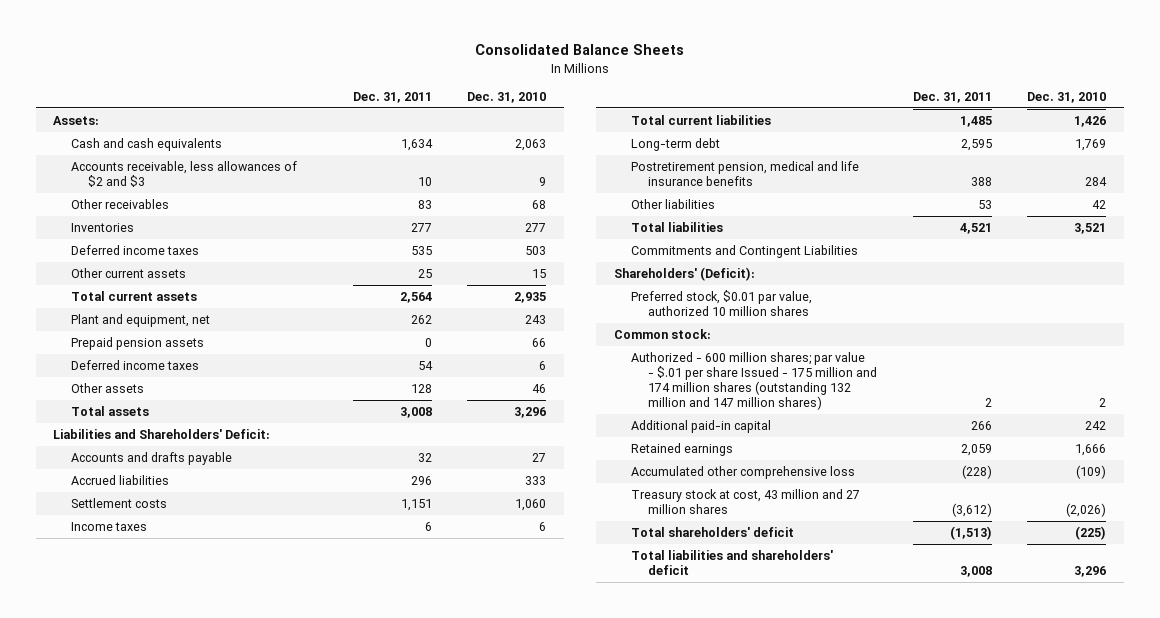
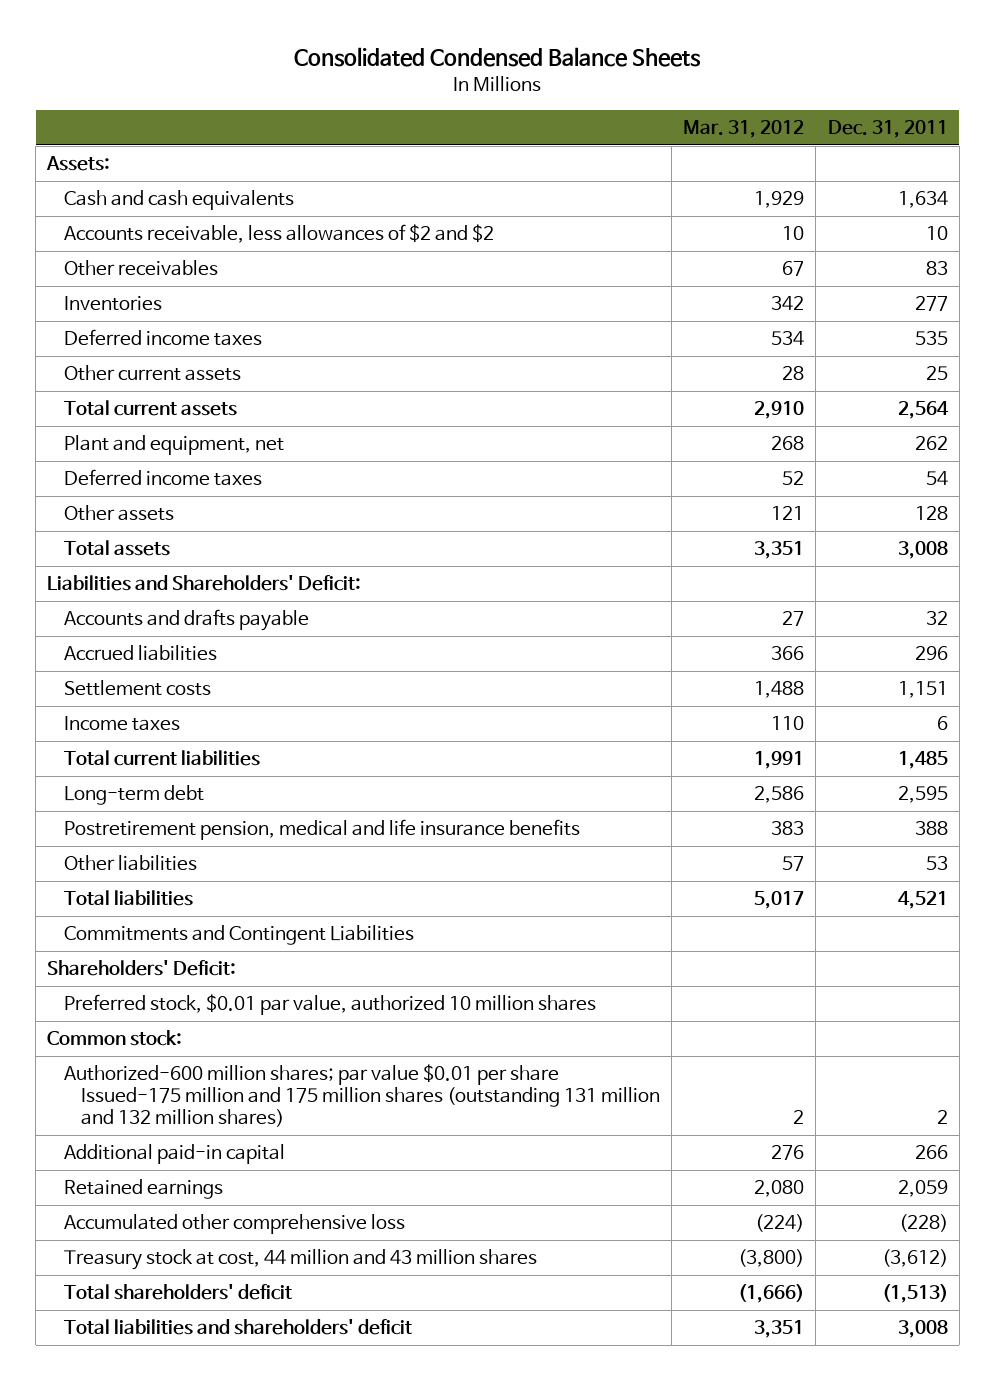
[474,44,684,56] Consolidated Balance Sheets -> [294,47,702,68] Consolidated Condensed Balance Sheets
[467,92,547,104] Dec. 31, 2010 -> none
none -> [683,120,805,139] Mar. 31, 2012
[70,160,297,187] Accounts receivable, less allowances of $2 and $3 -> [64,224,495,244] Accounts receivable, less allowances of $2 and $2
[70,336,204,350] Prepaid pension assets -> none
[613,266,755,281] Shareholders' (Deficit): -> [47,960,237,977] Shareholders' Deficit:
[631,351,878,410] Authorized - 600 million shares; par value - $.01 per share Issued - 175 million and 174 million shares (outstanding 132 million and 147 million shares) -> [64,1064,661,1128] Authorized-600 million shares; par value $0.01 per share Issued-175 million and 175 million shares (outstanding 131 million and 132 million shares)
[631,488,861,514] Treasury stock at cost, 43 million and 27 million shares -> [64,1249,538,1271] Treasury stock at cost, 44 million and 43 million shares

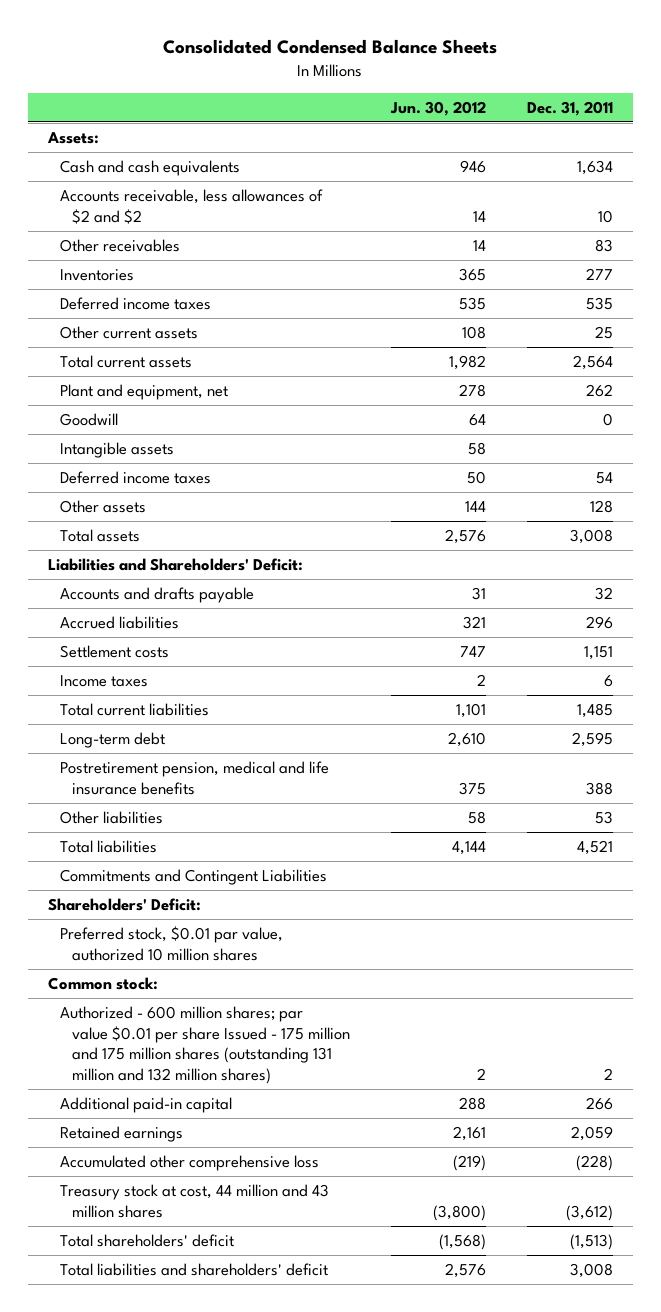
[683,120,805,139] Mar. 31, 2012 -> none
none -> [389,100,486,116] Jun. 30, 2012
none -> [59,413,118,427] Goodwill
none -> [59,442,174,459] Intangible assets
[64,1064,661,1128] Authorized-600 million shares; par value $0.01 per share Issued-175 million and 175 million shares (outstanding 131 million and 132 million shares) -> [59,1006,350,1084] Authorized - 600 million shares; par value $0.01 per share Issued - 175 million and 175 million shares (outstanding 131 million and 132 million shares)

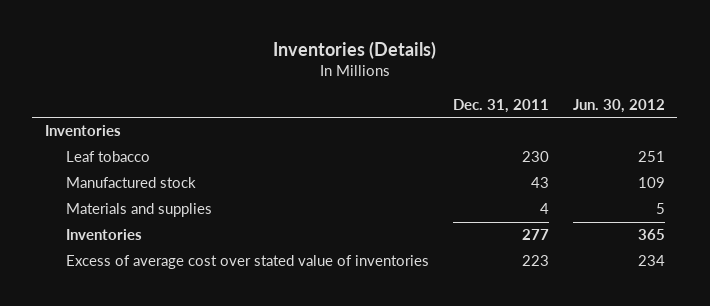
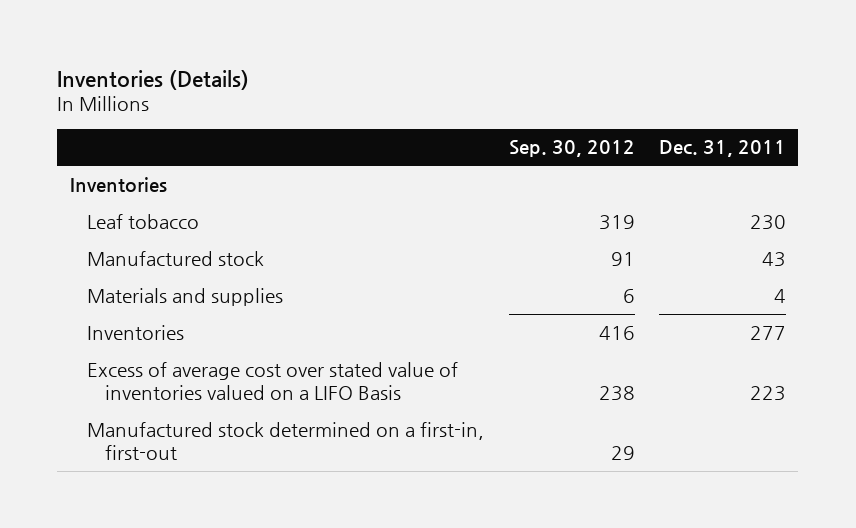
[573,98,666,113] Jun. 30, 2012 -> none
none -> [508,140,635,158] Sep. 30, 2012
[65,255,429,270] Excess of average cost over stated value of inventories -> [87,361,459,400] Excess of average cost over stated value of inventories valued on a LIFO Basis
none -> [87,421,485,460] Manufactured stock determined on a first-in, first-out

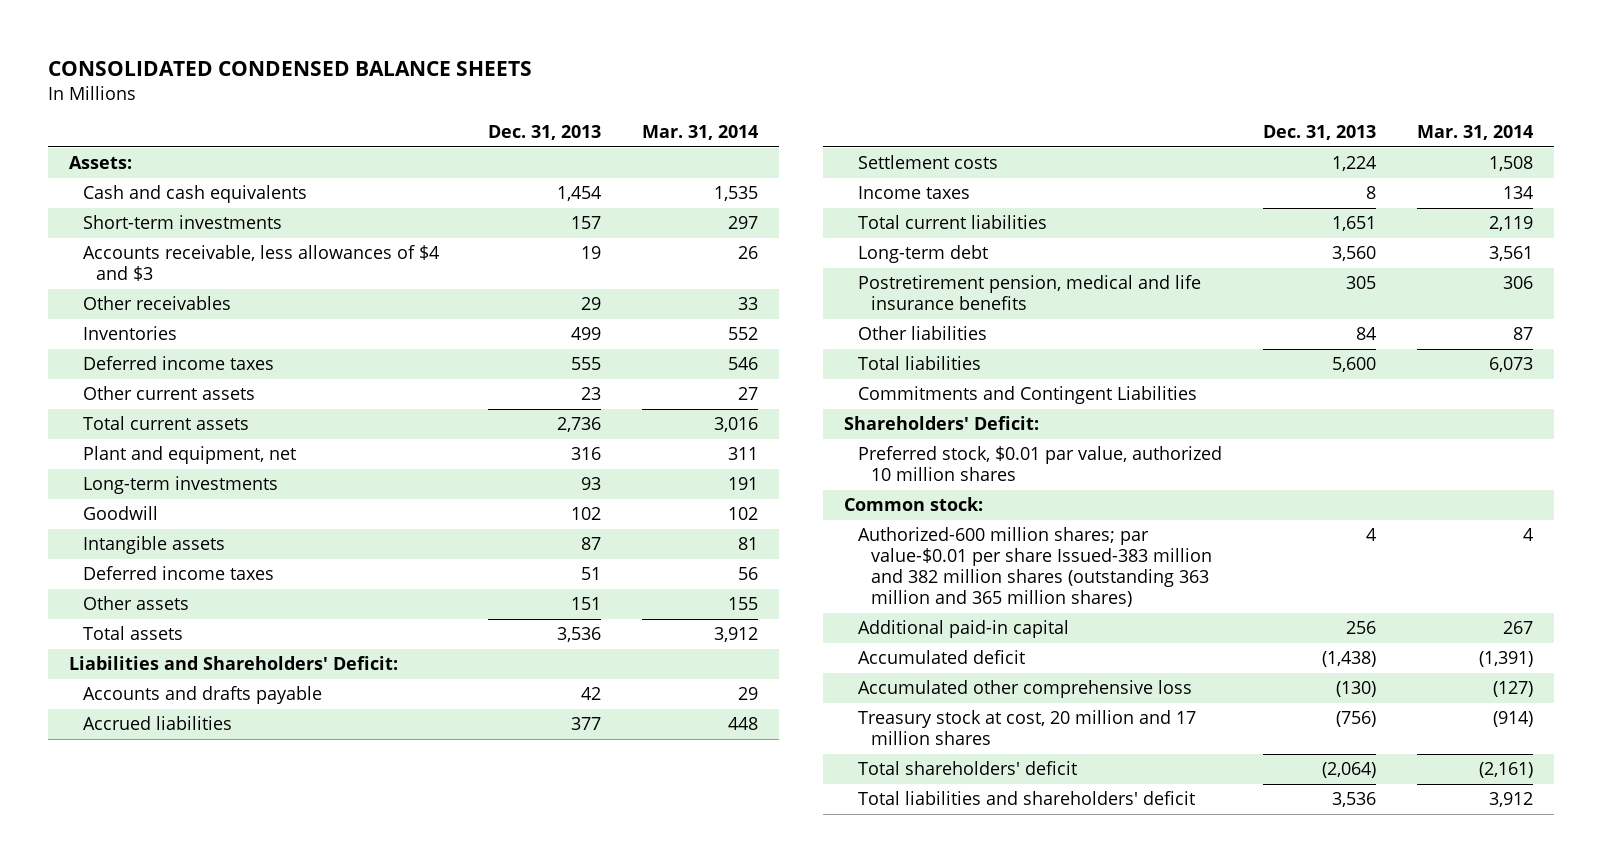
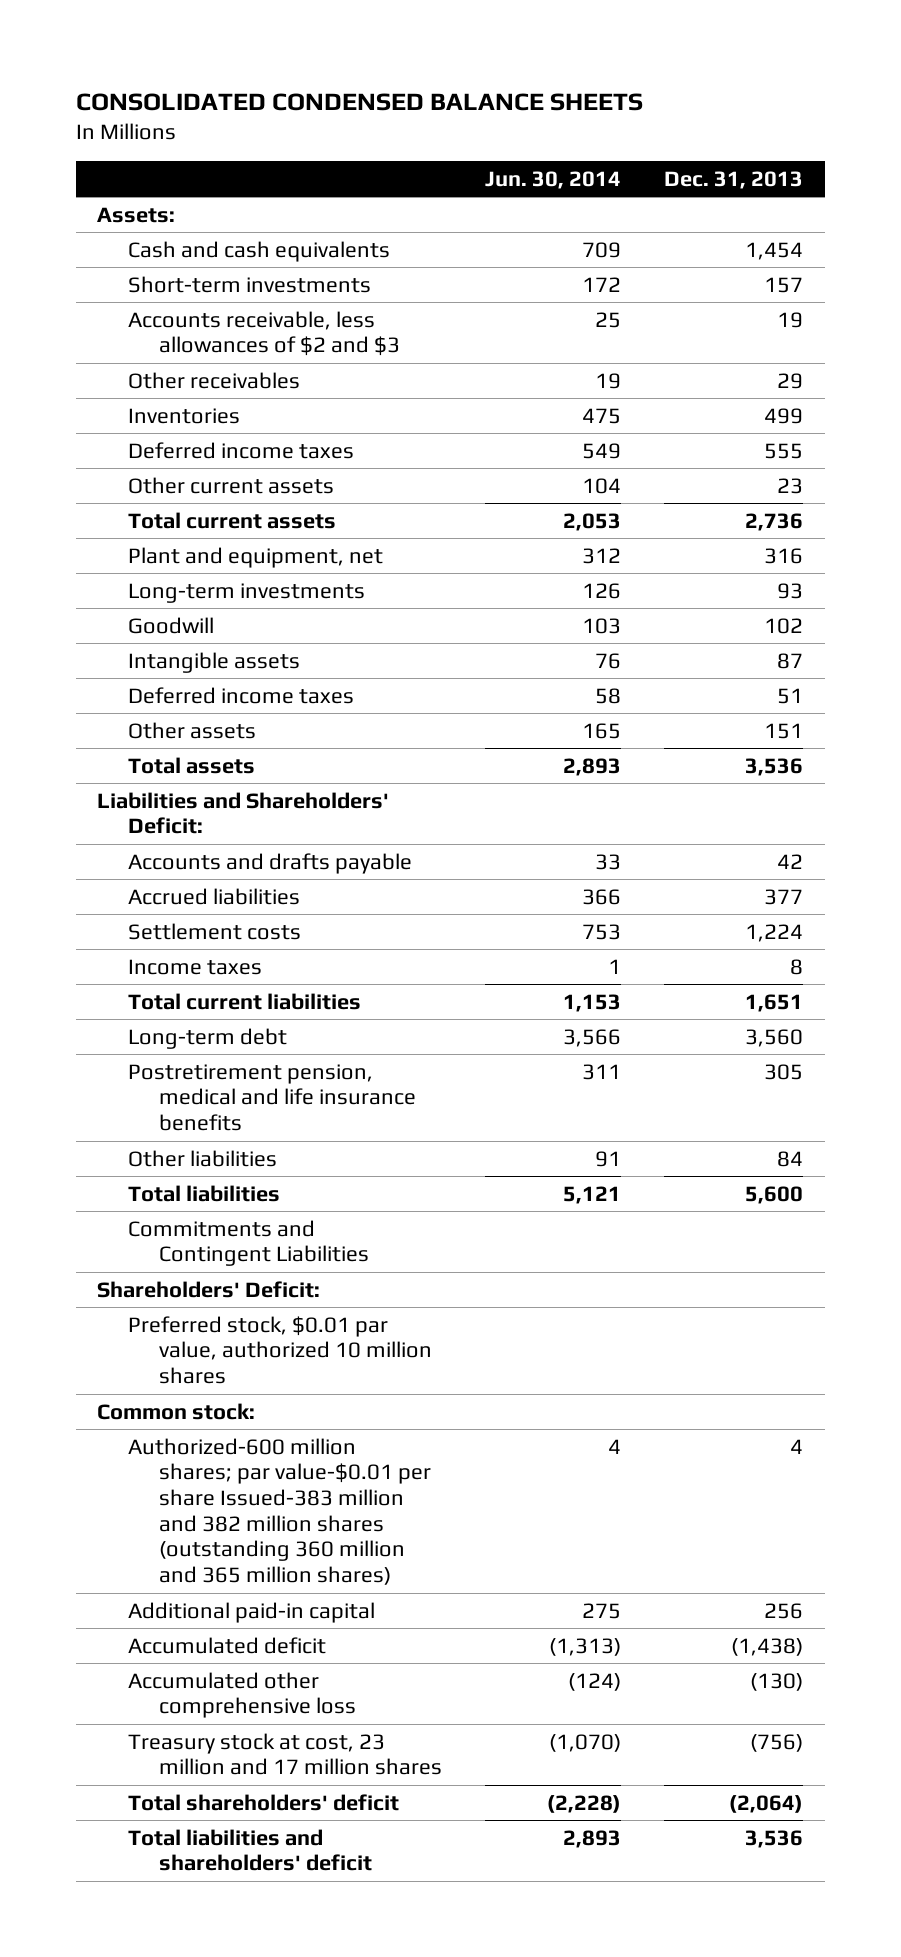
[642,125,759,141] Mar. 31, 2014 -> none
none -> [485,170,622,189] Jun. 30, 2014
[82,245,439,282] Accounts receivable, less allowances of $4 and $3 -> [128,310,401,357] Accounts receivable, less allowances of $2 and $3
[857,527,1213,608] Authorized-600 million shares; par value-$0.01 per share Issued-383 million and 382 million shares (outstanding 363 million and 365 million shares) -> [128,1437,432,1585] Authorized-600 million shares; par value-$0.01 per share Issued-383 million and 382 million shares (outstanding 360 million and 365 million shares)
[857,710,1196,746] Treasury stock at cost, 20 million and 17 million shares -> [128,1732,443,1776] Treasury stock at cost, 23 million and 17 million shares

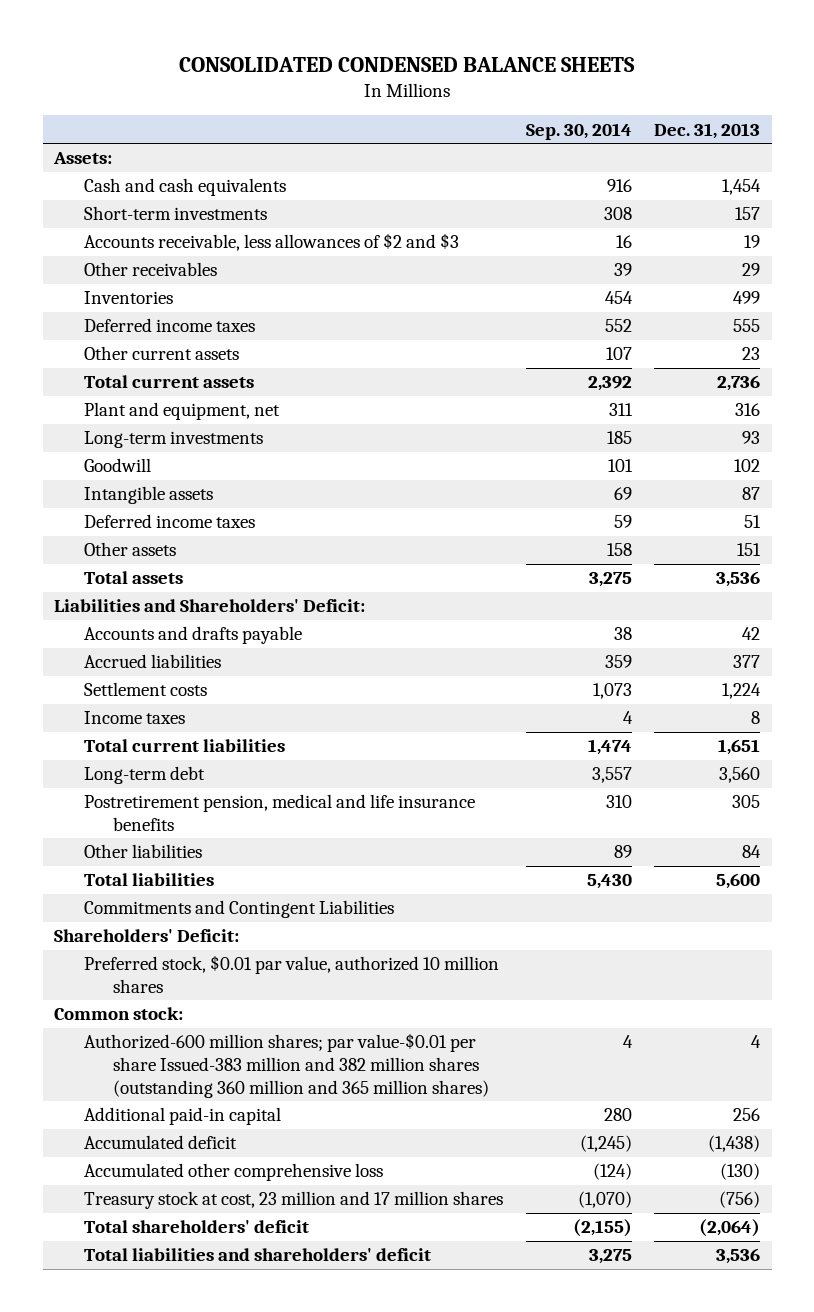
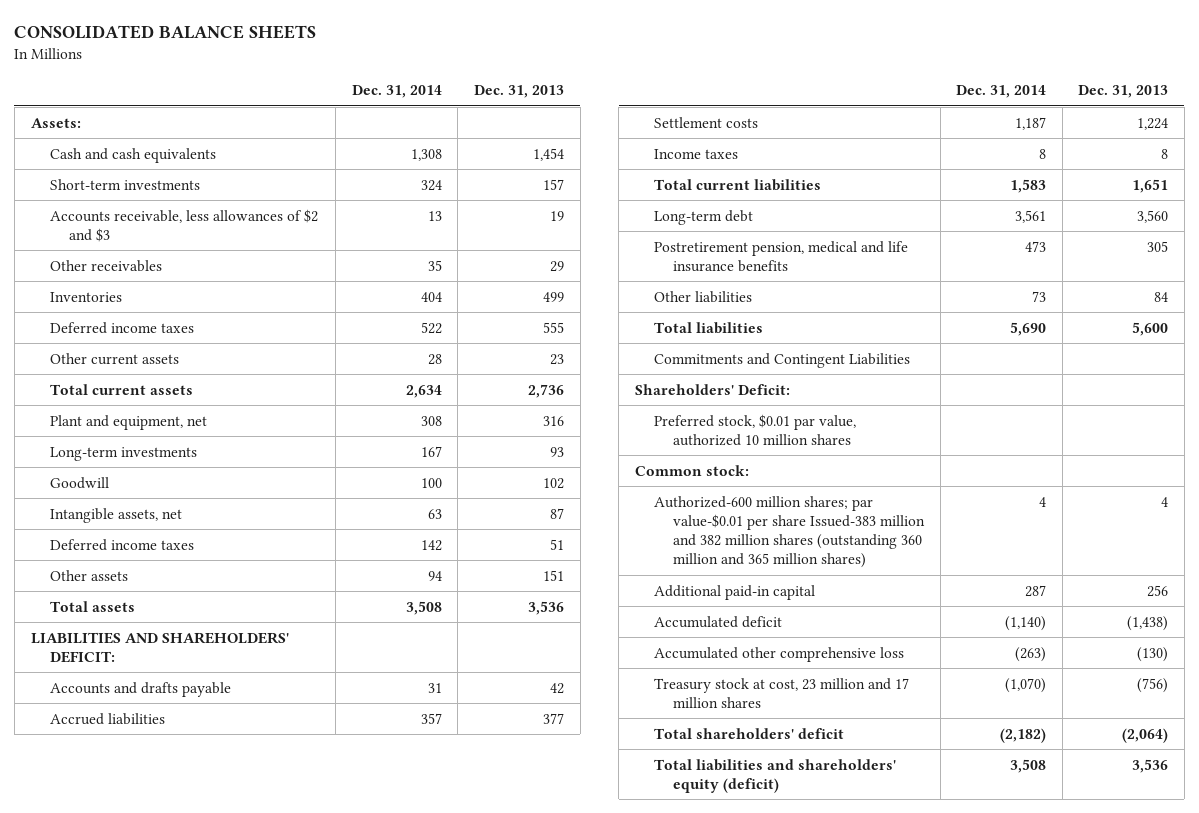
[179,56,636,72] CONSOLIDATED CONDENSED BALANCE SHEETS -> [14,25,317,40] CONSOLIDATED BALANCE SHEETS
[525,122,632,140] Sep. 30, 2014 -> none
none -> [351,85,442,99] Dec. 31, 2014
[83,486,213,505] Intangible assets -> [49,507,182,523] Intangible assets, net
[54,599,366,613] Liabilities and Shareholders' Deficit: -> [30,631,289,663] LIABILITIES AND SHAREHOLDERS' DEFICIT:
[83,1248,431,1262] Total liabilities and shareholders' deficit -> [653,758,896,793] Total liabilities and shareholders' equity (deficit)

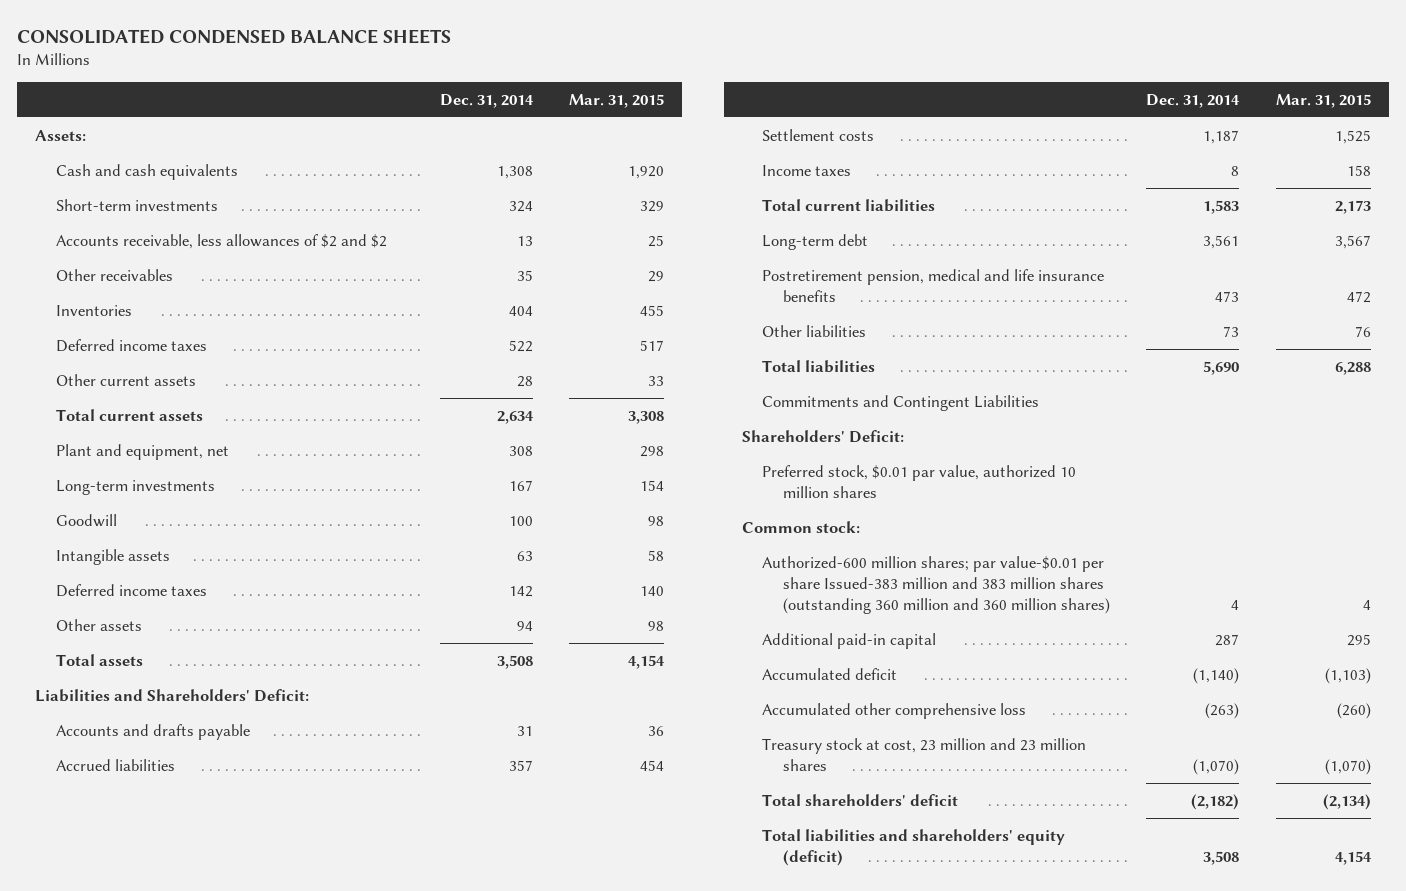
[14,25,317,40] CONSOLIDATED BALANCE SHEETS -> [17,29,452,45] CONSOLIDATED CONDENSED BALANCE SHEETS
[474,85,565,99] Dec. 31, 2013 -> none
none -> [569,93,665,108] Mar. 31, 2015
[49,208,318,242] Accounts receivable, less allowances of $2 and $3 -> [55,233,387,249] Accounts receivable, less allowances of $2 and $2
[49,507,182,523] Intangible assets, net -> [55,548,170,565] Intangible assets
[30,631,289,663] LIABILITIES AND SHAREHOLDERS' DEFICIT: -> [35,688,310,702] Liabilities and Shareholders' Deficit:
[653,495,926,569] Authorized-600 million shares; par value-$0.01 per share Issued-383 million and 382 million shares (outstanding 360 million and 365 million shares) -> [762,555,1110,615] Authorized-600 million shares; par value-$0.01 per share Issued-383 million and 383 million shares (outstanding 360 million and 360 million shares)
[653,677,909,708] Treasury stock at cost, 23 million and 17 million shares -> [762,737,1087,772] Treasury stock at cost, 23 million and 23 million shares

